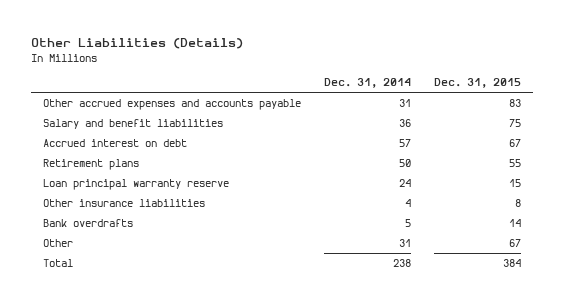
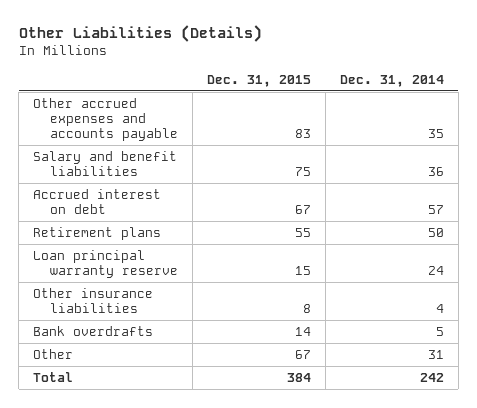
[398,98,411,107] 31 -> [428,128,445,138] 35
[392,258,411,267] 238 -> [420,372,445,382] 242

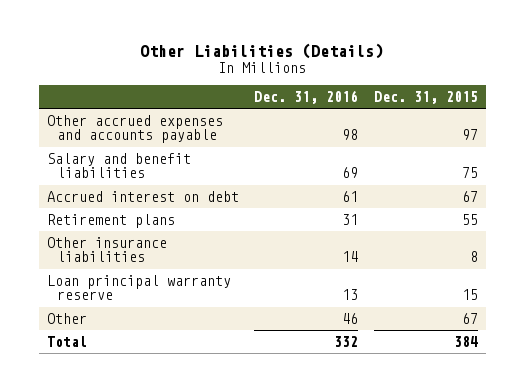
[340,74,445,87] Dec. 31, 2014 -> none
none -> [254,89,359,104] Dec. 31, 2016
[295,128,312,138] 83 -> [462,129,479,141] 97
[33,325,154,336] Bank overdrafts -> none
[33,249,179,278] Loan principal warranty reserve -> [46,275,231,301] Loan principal warranty reserve

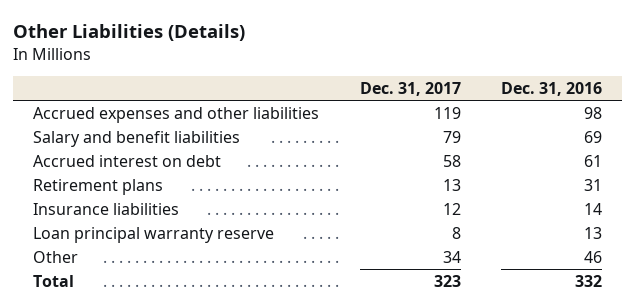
[374,90,479,104] Dec. 31, 2015 -> none
none -> [359,82,461,97] Dec. 31, 2017
[46,115,223,144] Other accrued expenses and accounts payable -> [33,106,320,123] Accrued expenses and other liabilities
[46,237,167,263] Other insurance liabilities -> [33,202,180,215] Insurance liabilities

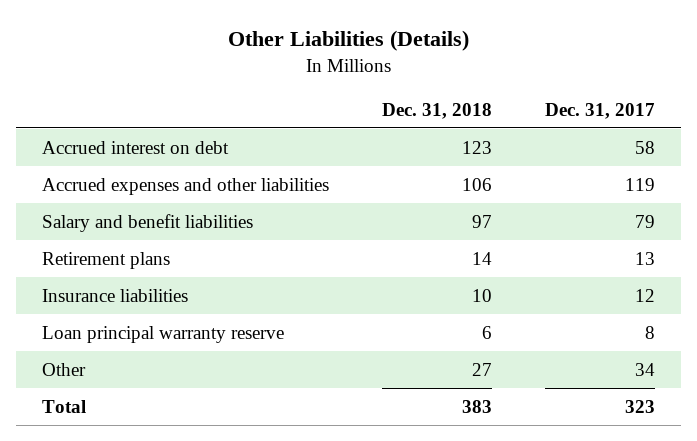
[500,82,602,97] Dec. 31, 2016 -> none
none -> [382,102,493,119] Dec. 31, 2018
[33,154,222,167] Accrued interest on debt -> [42,140,230,154] Accrued interest on debt

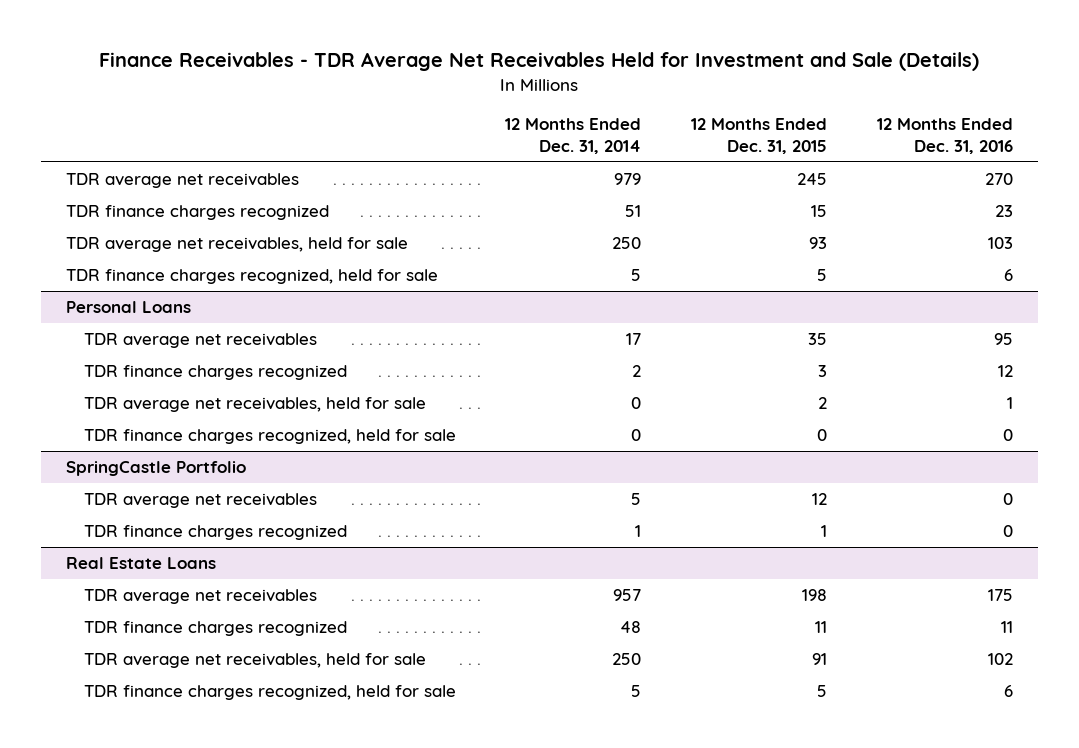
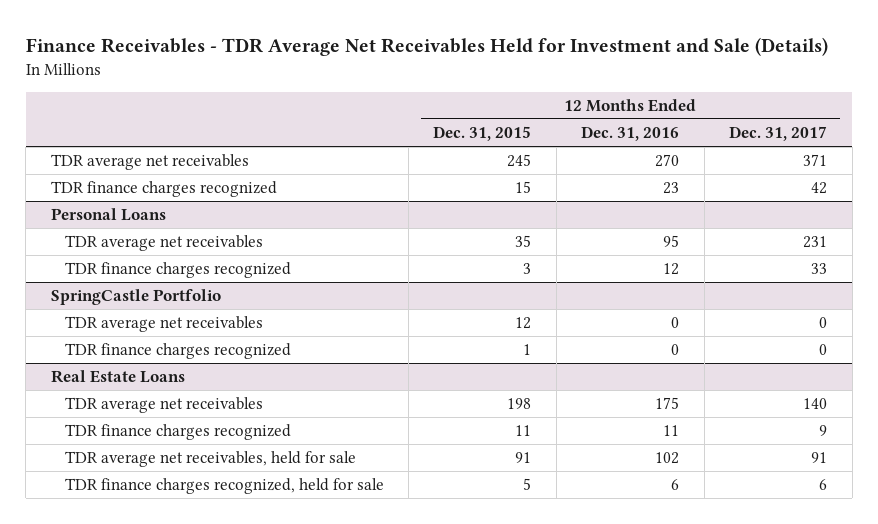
[505,117,642,155] 12 Months Ended Dec. 31, 2014 -> none
none -> [729,125,828,141] Dec. 31, 2017
[65,236,408,252] TDR average net receivables, held for sale -> none
[65,268,438,284] TDR finance charges recognized, held for sale -> none
[83,396,426,412] TDR average net receivables, held for sale -> none
[83,428,456,444] TDR finance charges recognized, held for sale -> none

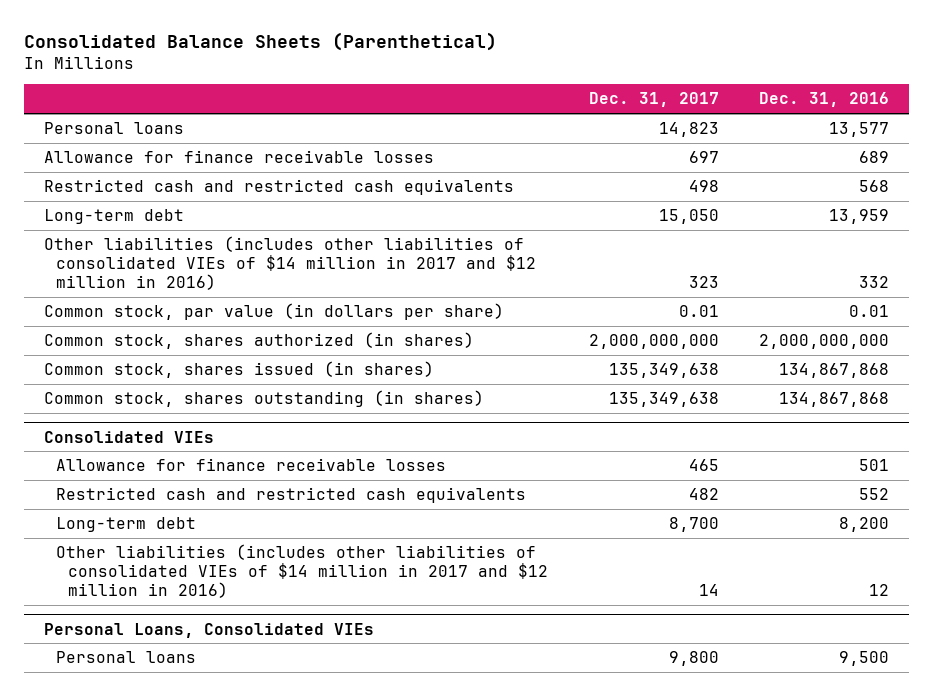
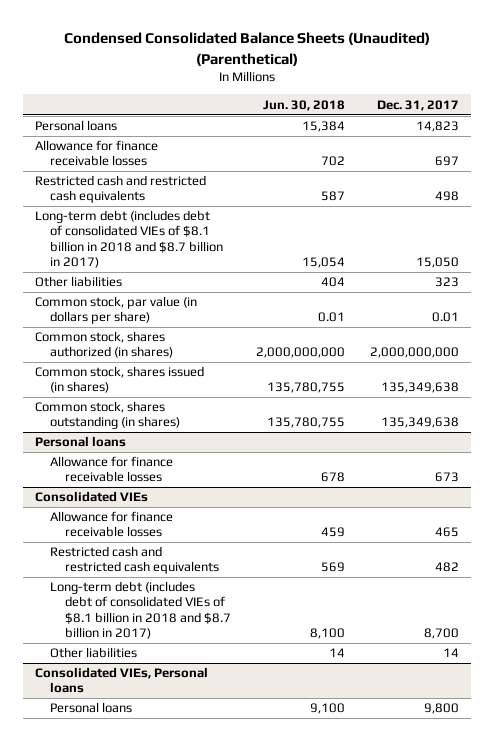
[23,31,497,51] Consolidated Balance Sheets (Parenthetical) -> [63,32,430,66] Condensed Consolidated Balance Sheets (Unaudited) (Parenthetical)
[759,92,890,108] Dec. 31, 2016 -> none
none -> [262,99,345,111] Jun. 30, 2018
[44,209,185,225] Long-term debt -> [35,210,223,268] Long-term debt (includes debt of consolidated VIEs of $8.1 billion in 2018 and $8.7 billion in 2017)
[44,236,537,290] Other liabilities (includes other liabilities of consolidated VIEs of $14 million in 2017 and $12 million in 2016) -> [35,276,123,288] Other liabilities
none -> [35,436,127,448] Personal loans
none -> [49,456,173,483] Allowance for finance receivable losses
[56,517,197,533] Long-term debt -> [49,581,231,639] Long-term debt (includes debt of consolidated VIEs of $8.1 billion in 2018 and $8.7 billion in 2017)
[56,544,549,598] Other liabilities (includes other liabilities of consolidated VIEs of $14 million in 2017 and $12 million in 2016) -> [49,647,137,659] Other liabilities
[44,622,375,638] Personal Loans, Consolidated VIEs -> [35,667,209,694] Consolidated VIEs, Personal loans

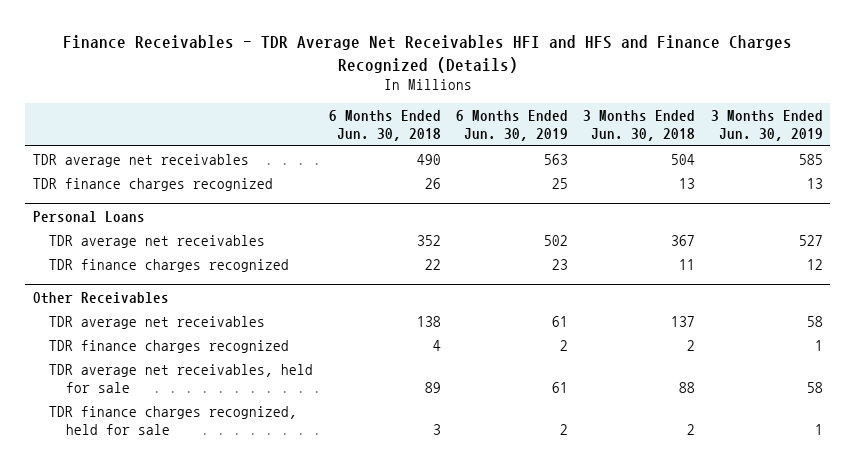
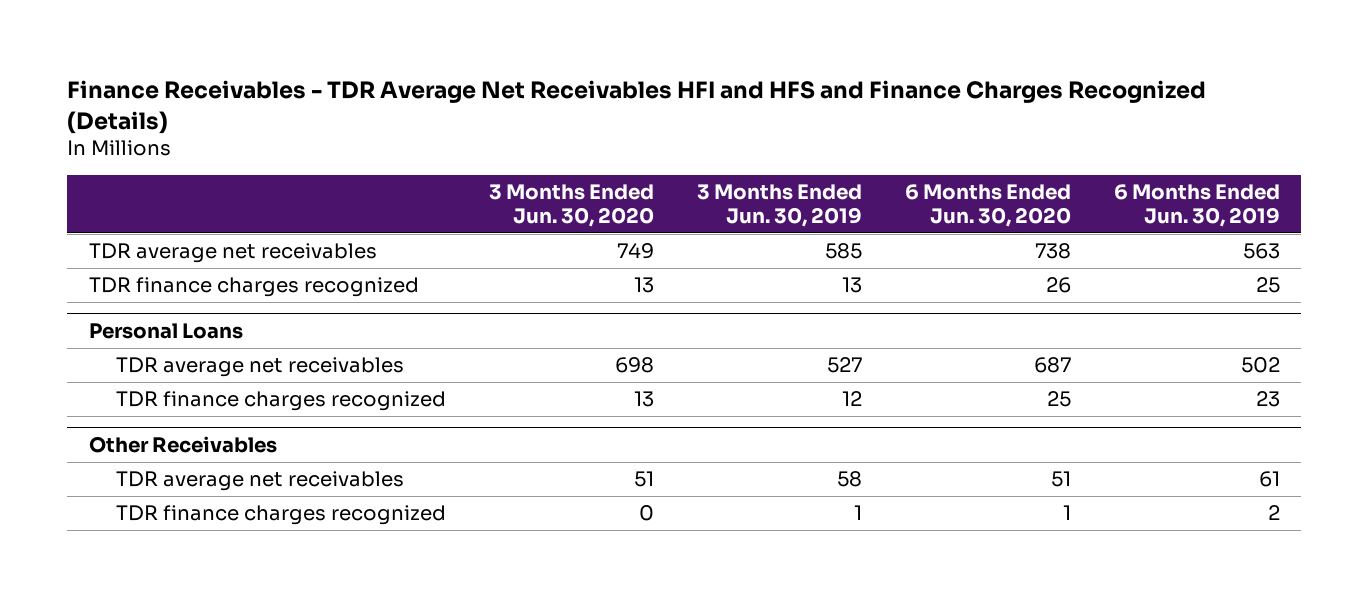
[328,110,441,142] 6 Months Ended Jun. 30, 2018 -> none
[583,110,696,142] 3 Months Ended Jun. 30, 2018 -> none
none -> [489,184,655,227] 3 Months Ended Jun. 30, 2020
none -> [904,184,1071,227] 6 Months Ended Jun. 30, 2020
[49,363,314,393] TDR average net receivables, held for sale -> none
[49,405,298,435] TDR finance charges recognized, held for sale -> none

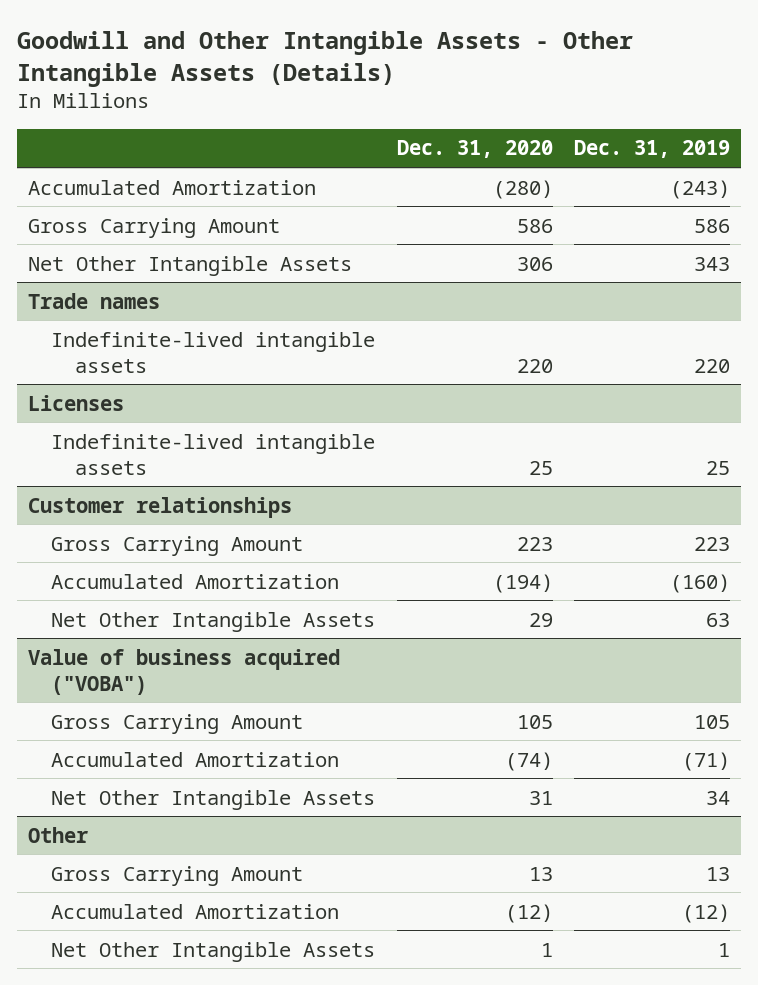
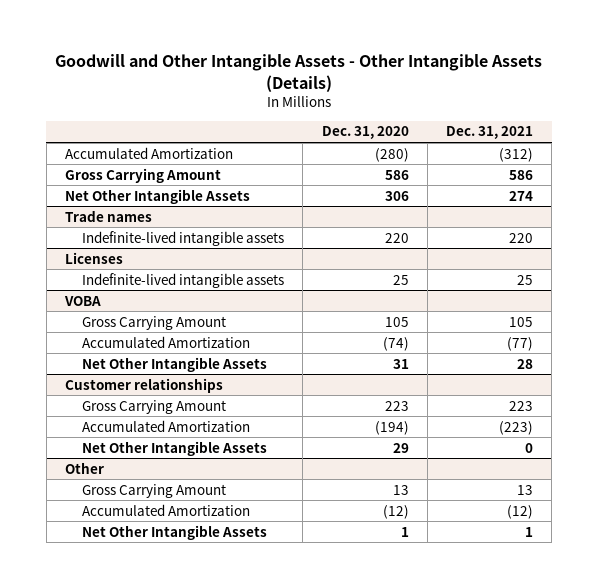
[574,140,731,159] Dec. 31, 2019 -> none
none -> [445,126,533,140] Dec. 31, 2021
none -> [63,295,101,306] VOBA
none -> [82,315,227,330] Gross Carrying Amount
none -> [82,335,251,348] Accumulated Amortization
none -> [82,356,268,372] Net Other Intangible Assets
[28,648,341,695] Value of business acquired ("VOBA") -> none
[51,713,304,734] Gross Carrying Amount -> none
[51,751,340,767] Accumulated Amortization -> none
[51,789,376,810] Net Other Intangible Assets -> none

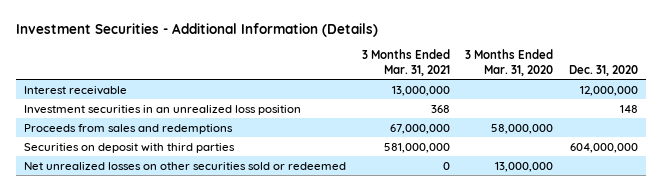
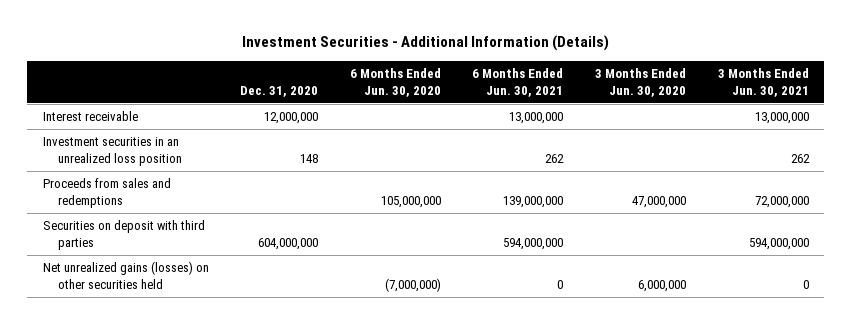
[361,49,450,76] 3 Months Ended Mar. 31, 2021 -> none
[465,49,554,76] 3 Months Ended Mar. 31, 2020 -> none
none -> [349,67,441,97] 6 Months Ended Jun. 30, 2020
none -> [472,67,564,97] 6 Months Ended Jun. 30, 2021
none -> [594,67,686,97] 3 Months Ended Jun. 30, 2020
none -> [717,67,809,97] 3 Months Ended Jun. 30, 2021
[23,161,346,170] Net unrealized losses on other securities sold or redeemed -> [42,261,209,290] Net unrealized gains (losses) on other securities held

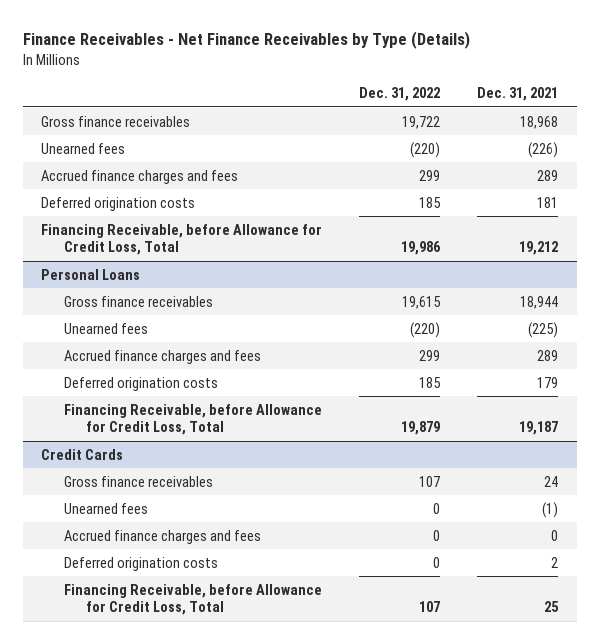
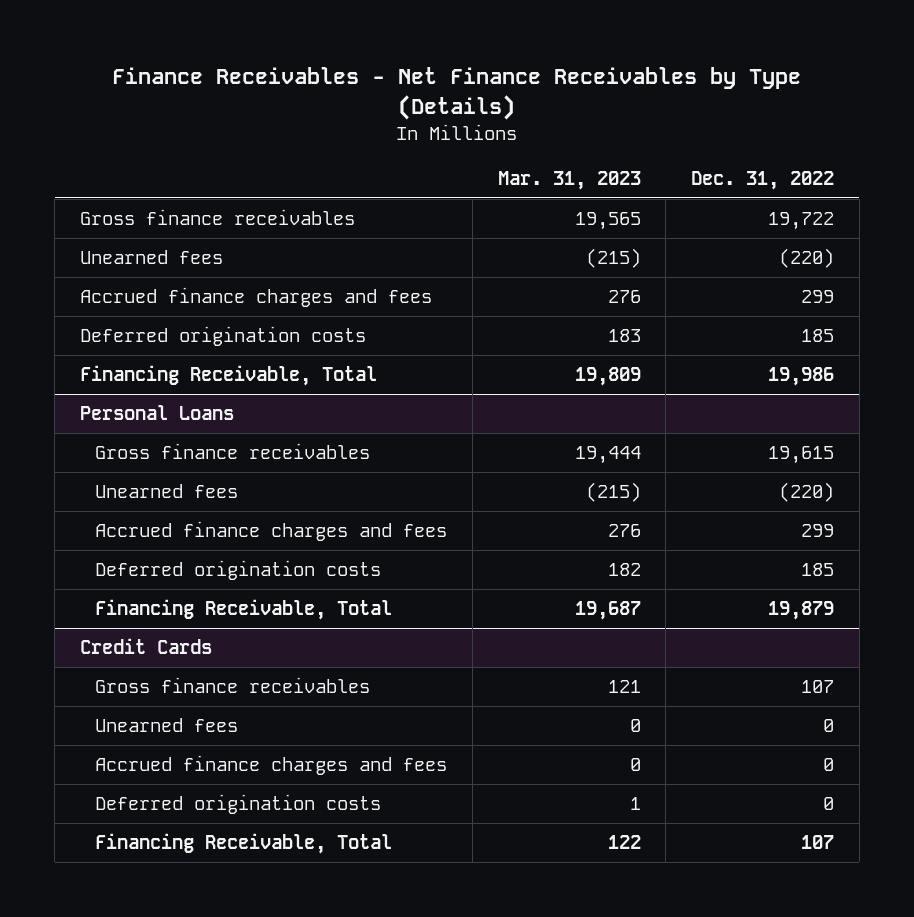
[477,87,559,102] Dec. 31, 2021 -> none
none -> [497,170,641,190] Mar. 31, 2023
[41,223,323,256] Financing Receivable, before Allowance for Credit Loss, Total -> [79,365,377,387] Financing Receivable, Total
[63,403,322,436] Financing Receivable, before Allowance for Credit Loss, Total -> [95,599,393,621] Financing Receivable, Total
[63,583,322,616] Financing Receivable, before Allowance for Credit Loss, Total -> [95,833,393,855] Financing Receivable, Total

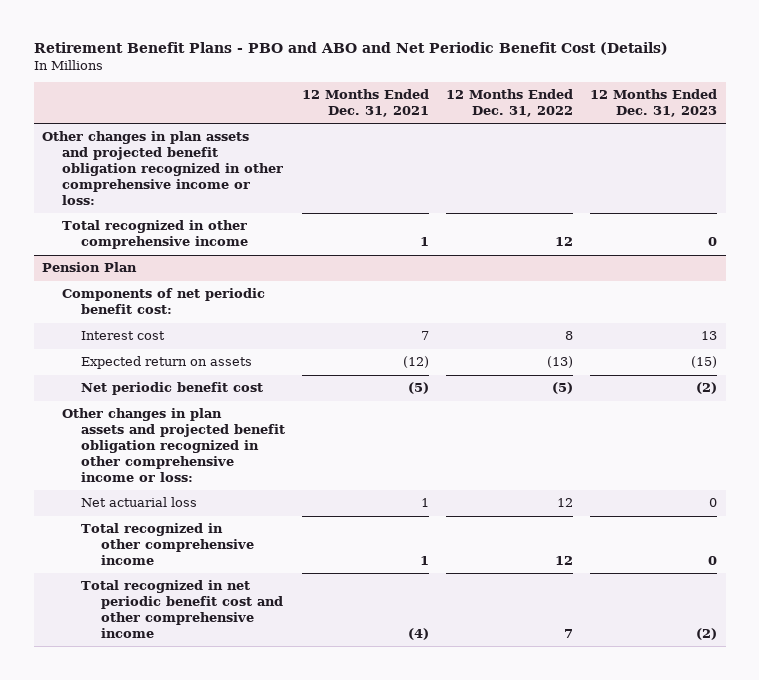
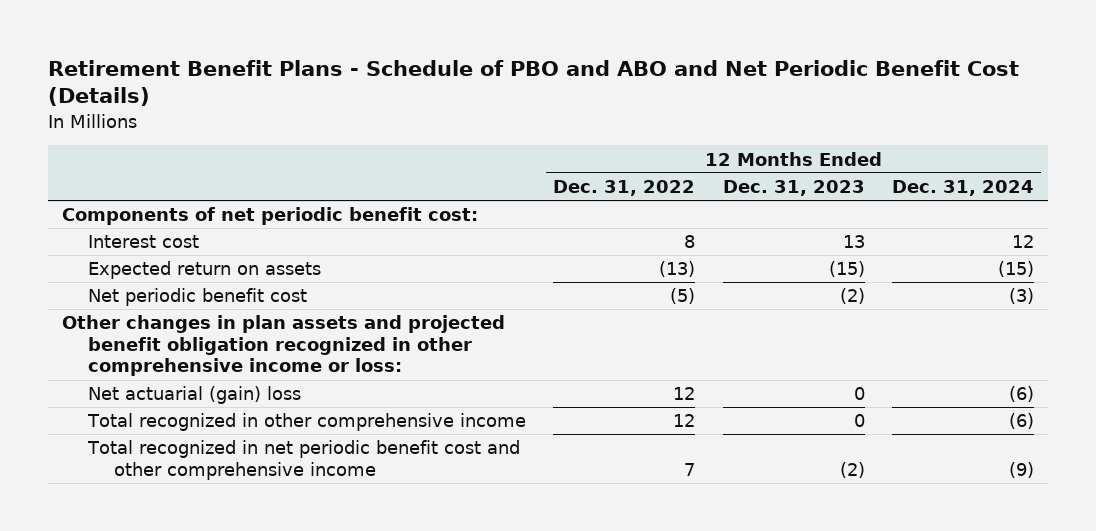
[33,41,668,55] Retirement Benefit Plans - PBO and ABO and Net Periodic Benefit Cost (Details) -> [48,59,1020,107] Retirement Benefit Plans - Schedule of PBO and ABO and Net Periodic Benefit Cost (Details)
[302,89,430,118] 12 Months Ended Dec. 31, 2021 -> none
none -> [892,180,1035,197] Dec. 31, 2024
[42,131,283,206] Other changes in plan assets and projected benefit obligation recognized in other comprehensive income or loss: -> none
[61,220,249,250] Total recognized in other comprehensive income -> none
[42,262,138,273] Pension Plan -> none
[81,497,198,508] Net actuarial loss -> [87,386,301,405] Net actuarial (gain) loss

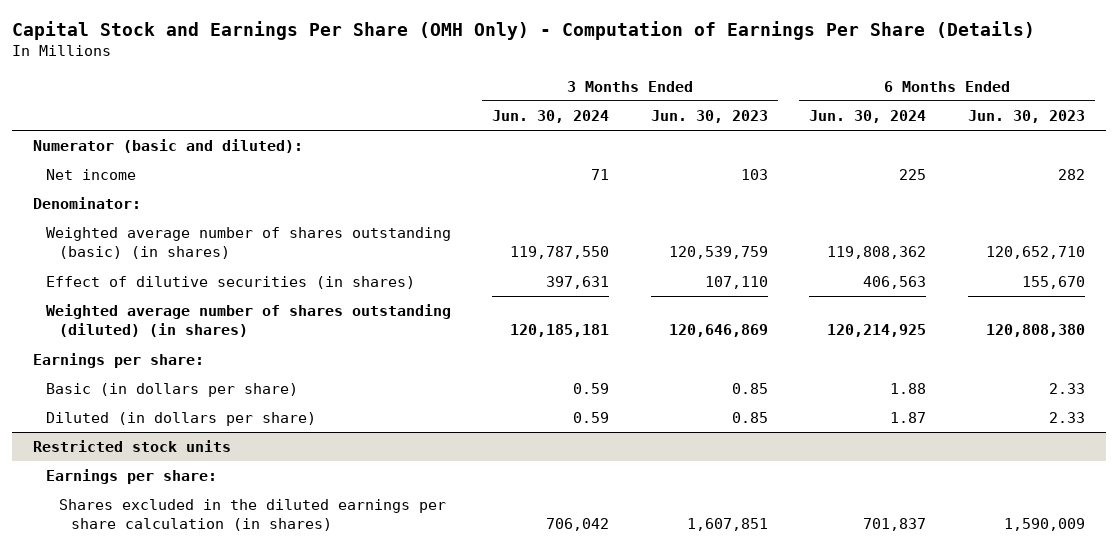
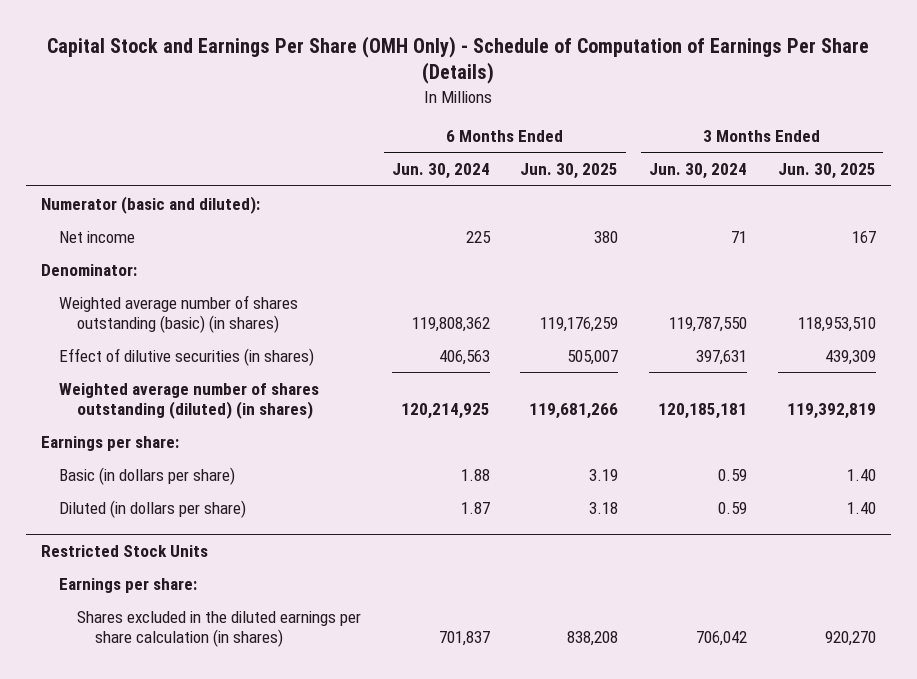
[12,20,1036,40] Capital Stock and Earnings Per Share (OMH Only) - Computation of Earnings Per Share (Details) -> [47,35,870,85] Capital Stock and Earnings Per Share (OMH Only) - Schedule of Computation of Earnings Per Share (Details)
[650,109,768,123] Jun. 30, 2023 -> none
[967,109,1085,123] Jun. 30, 2023 -> none
none -> [520,163,619,180] Jun. 30, 2025
none -> [777,163,876,180] Jun. 30, 2025
[33,440,232,453] Restricted stock units -> [41,544,209,557] Restricted Stock Units

